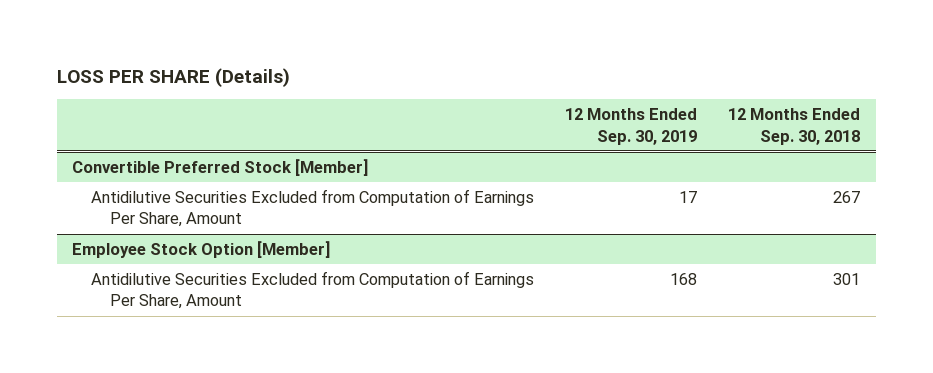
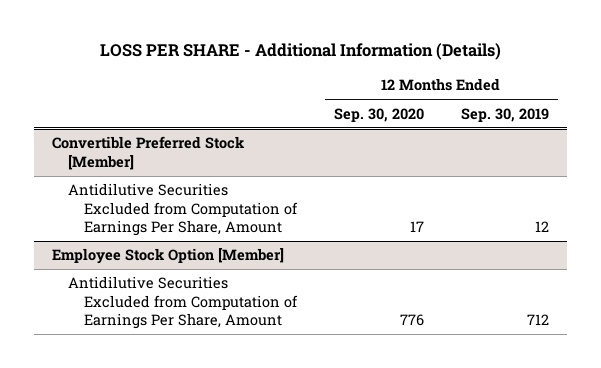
[56,67,290,87] LOSS PER SHARE (Details) -> [99,43,501,61] LOSS PER SHARE - Additional Information (Details)
[728,108,861,145] 12 Months Ended Sep. 30, 2018 -> none
none -> [334,107,425,122] Sep. 30, 2020
[679,191,698,204] 17 -> [534,220,549,232] 12
[670,273,698,286] 168 -> [526,313,549,325] 712

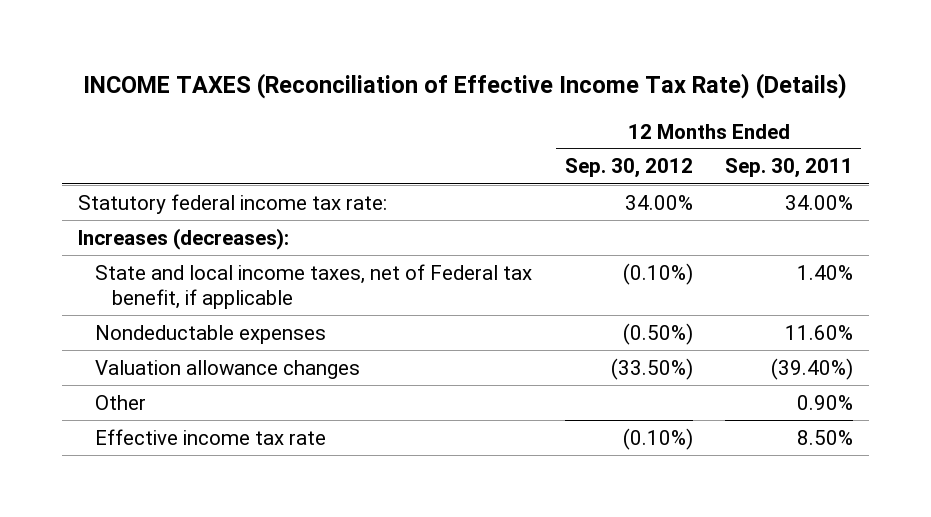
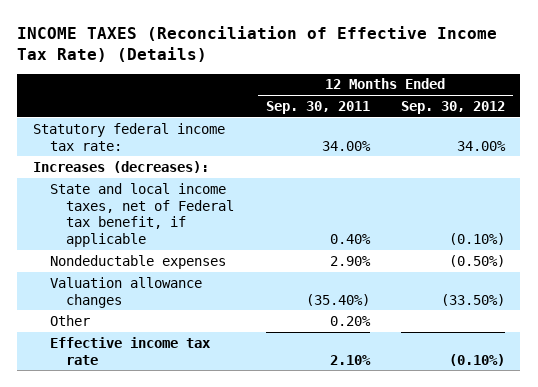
[797,264,854,280] 1.40% -> [329,234,371,245] 0.40%
[785,324,854,340] 11.60% -> [329,255,371,266] 2.90%
[771,357,854,380] (39.40%) -> [305,293,370,306] (35.40%)
[797,394,854,410] 0.90% -> [329,315,371,326] 0.20%
[797,429,854,445] 8.50% -> [329,354,371,365] 2.10%

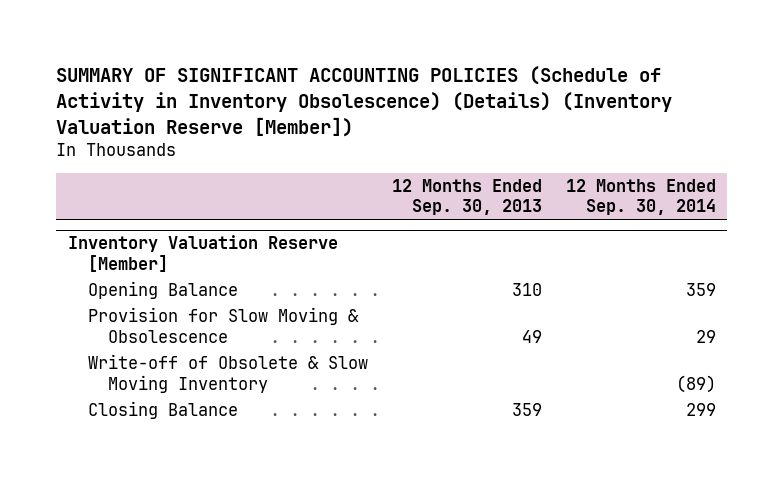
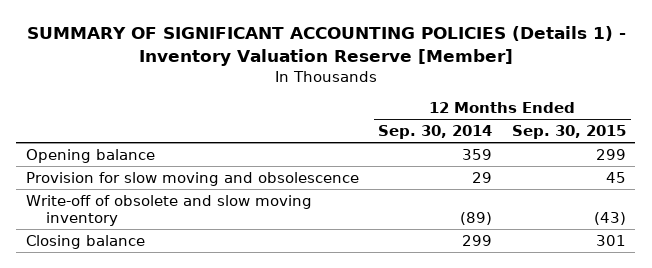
[56,65,673,137] SUMMARY OF SIGNIFICANT ACCOUNTING POLICIES (Schedule of Activity in Inventory Obsolescence) (Details) (Inventory Valuation Reserve [Member]) -> [26,26,626,67] SUMMARY OF SIGNIFICANT ACCOUNTING POLICIES (Details 1) - Inventory Valuation Reserve [Member]
[391,178,542,216] 12 Months Ended Sep. 30, 2013 -> none
none -> [511,125,626,140] Sep. 30, 2015
[67,235,338,273] Inventory Valuation Reserve [Member] -> none
[88,281,239,300] Opening Balance -> [26,148,156,163] Opening balance
[88,307,360,343] Provision for Slow Moving & Obsolescence -> [26,171,360,186] Provision for slow moving and obsolescence
[88,354,369,393] Write-off of Obsolete & Slow Moving Inventory -> [26,194,313,227] Write-off of obsolete and slow moving inventory
[88,401,239,420] Closing Balance -> [26,234,146,249] Closing balance

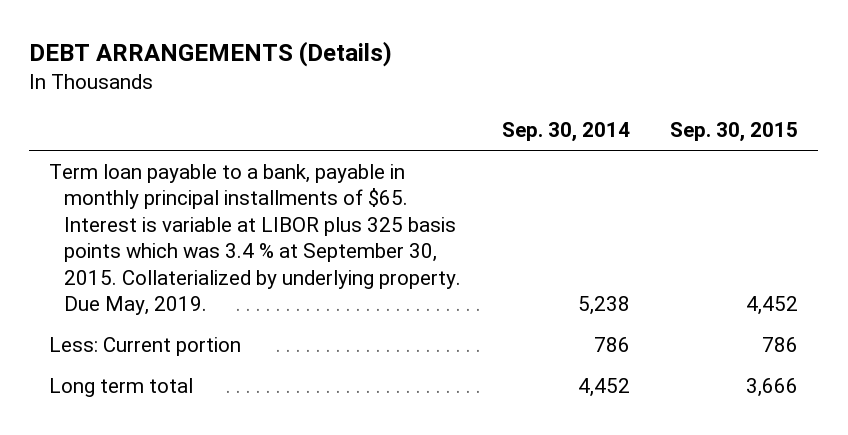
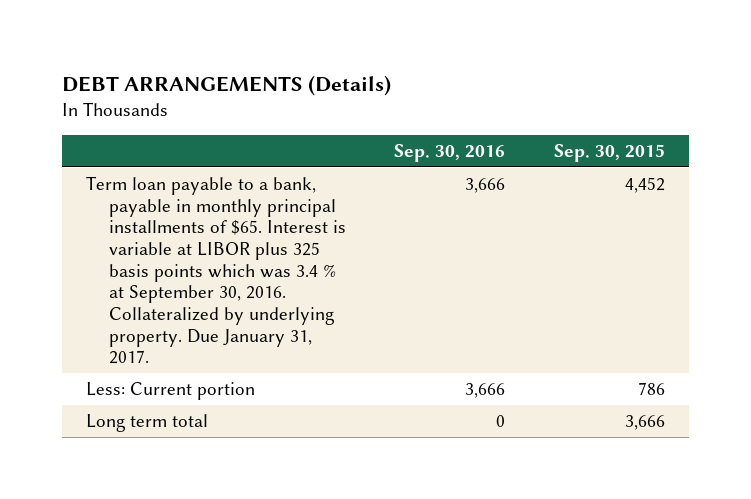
[501,122,630,143] Sep. 30, 2014 -> none
none -> [394,144,506,163] Sep. 30, 2016
[49,163,462,316] Term loan payable to a bank, payable in monthly principal installments of $65. Interest is variable at LIBOR plus 325 basis points which was 3.4 % at September 30, 2015. Collaterialized by underlying property. Due May, 2019. -> [86,175,346,365] Term loan payable to a bank, payable in monthly principal installments of $65. Interest is variable at LIBOR plus 325 basis points which was 3.4 % at September 30, 2016. Collateralized by underlying property. Due January 31, 2017.

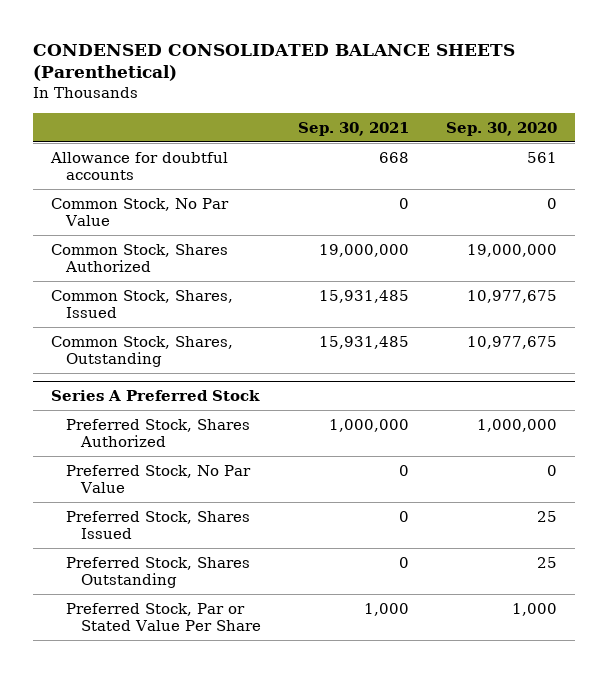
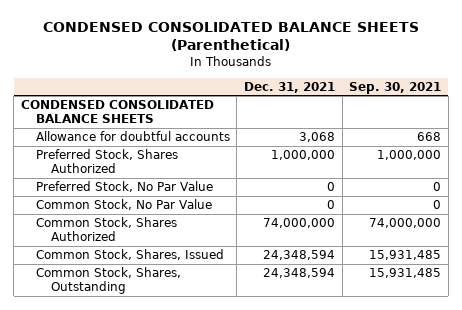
[445,121,557,136] Sep. 30, 2020 -> none
none -> [244,81,336,93] Dec. 31, 2021
none -> [21,100,215,124] CONDENSED CONSOLIDATED BALANCE SHEETS
none -> [35,149,178,174] Preferred Stock, Shares Authorized
none -> [35,181,213,193] Preferred Stock, No Par Value
[318,243,409,257] 19,000,000 -> [369,218,442,229] 74,000,000
[51,390,261,402] Series A Preferred Stock -> none
[65,418,250,448] Preferred Stock, Shares Authorized -> none
[65,464,251,494] Preferred Stock, No Par Value -> none
[65,510,250,540] Preferred Stock, Shares Issued -> none
[65,556,250,589] Preferred Stock, Shares Outstanding -> none
[65,602,261,632] Preferred Stock, Par or Stated Value Per Share -> none

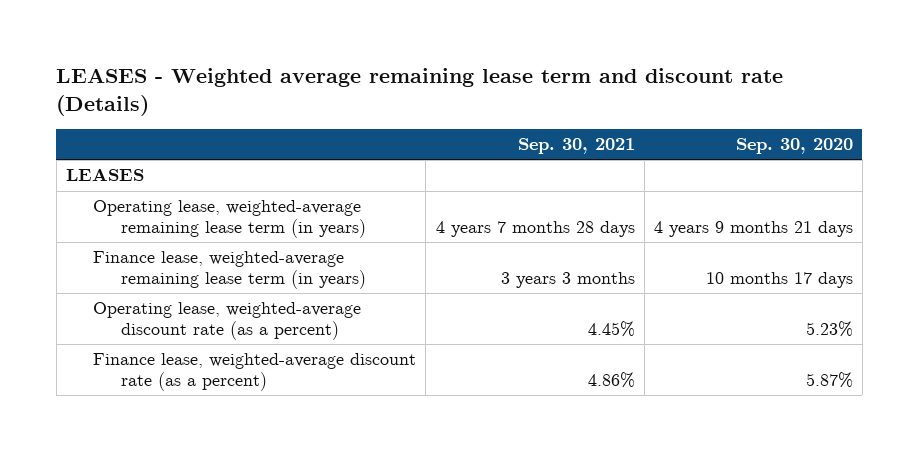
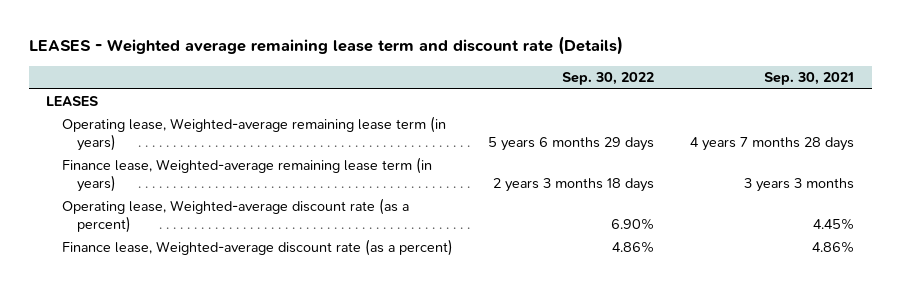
[735,138,853,155] Sep. 30, 2020 -> none
none -> [562,72,655,86] Sep. 30, 2022
[93,200,367,238] Operating lease, weighted-average remaining lease term (in years) -> [61,116,446,152] Operating lease, Weighted-average remaining lease term (in years)
[93,251,367,289] Finance lease, weighted-average remaining lease term (in years) -> [61,157,432,193] Finance lease, Weighted-average remaining lease term (in years)
[93,302,362,340] Operating lease, weighted-average discount rate (as a percent) -> [61,198,409,234] Operating lease, Weighted-average discount rate (as a percent)
[93,353,417,391] Finance lease, weighted-average discount rate (as a percent) -> [61,239,453,257] Finance lease, Weighted-average discount rate (as a percent)

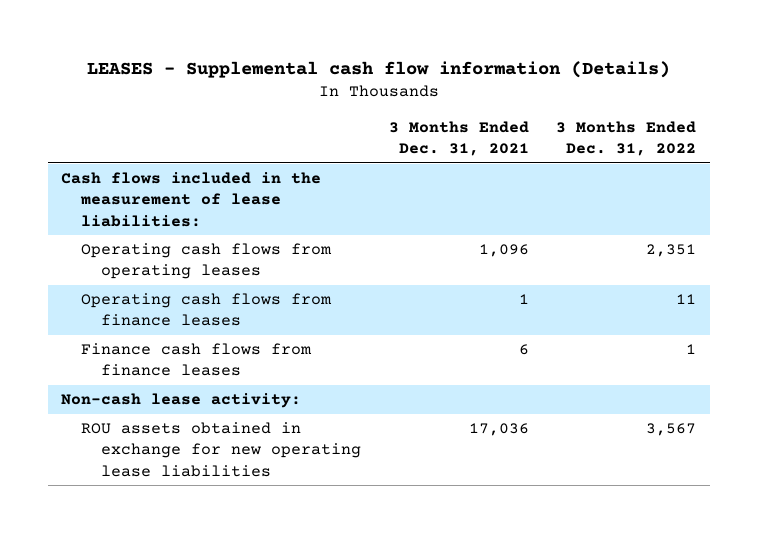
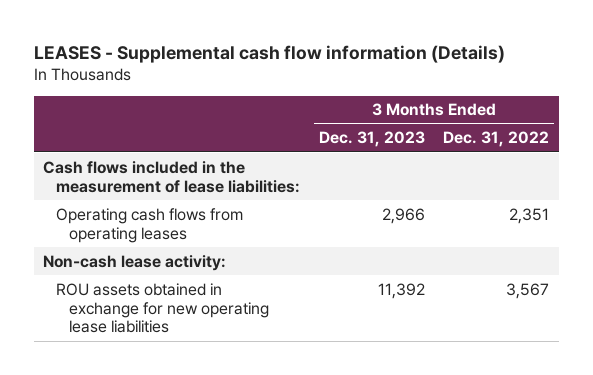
[388,121,529,157] 3 Months Ended Dec. 31, 2021 -> none
none -> [318,131,425,148] Dec. 31, 2023
[81,293,333,327] Operating cash flows from finance leases -> none
[81,343,313,377] Finance cash flows from finance leases -> none

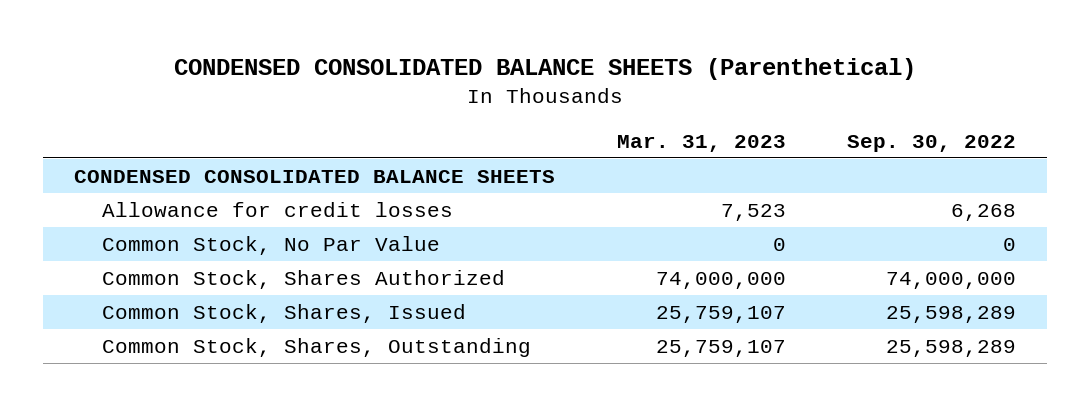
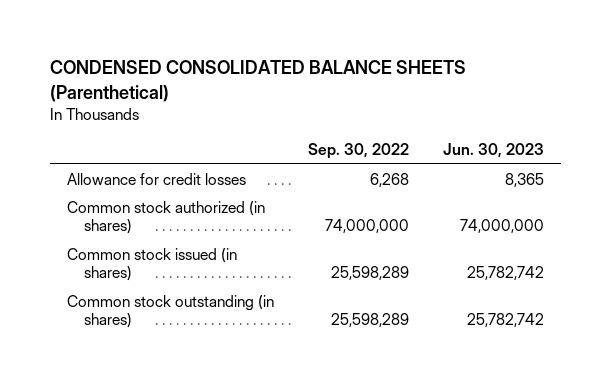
[616,134,786,152] Mar. 31, 2023 -> none
none -> [442,143,544,159] Jun. 30, 2023
[73,169,555,183] CONDENSED CONSOLIDATED BALANCE SHEETS -> none
[101,235,440,255] Common Stock, No Par Value -> none
[101,269,505,289] Common Stock, Shares Authorized -> [67,200,266,235] Common stock authorized (in shares)
[101,303,466,323] Common Stock, Shares, Issued -> [67,247,238,282] Common stock issued (in shares)
[101,337,531,357] Common Stock, Shares, Outstanding -> [67,294,275,329] Common stock outstanding (in shares)

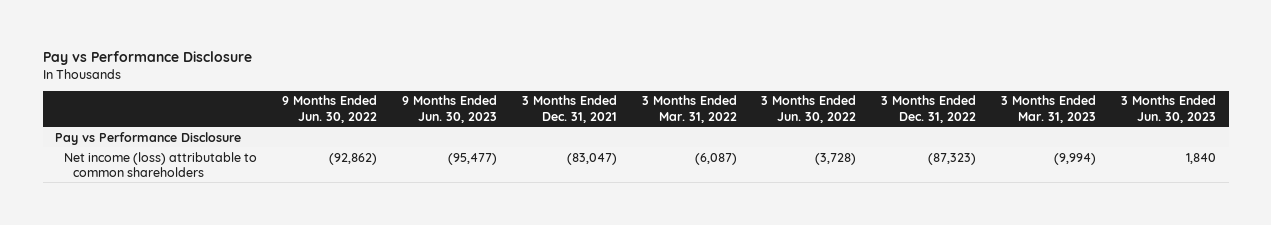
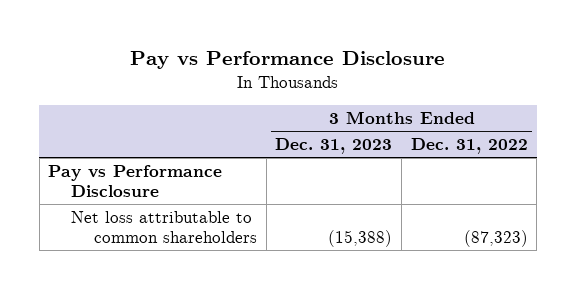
[281,95,377,123] 9 Months Ended Jun. 30, 2022 -> none
[401,95,497,123] 9 Months Ended Jun. 30, 2023 -> none
[521,95,617,123] 3 Months Ended Dec. 31, 2021 -> none
[641,95,737,123] 3 Months Ended Mar. 31, 2022 -> none
[761,95,857,123] 3 Months Ended Jun. 30, 2022 -> none
[1001,95,1097,123] 3 Months Ended Mar. 31, 2023 -> none
[1121,95,1217,123] 3 Months Ended Jun. 30, 2023 -> none
none -> [275,138,393,155] Dec. 31, 2023
[63,151,257,177] Net income (loss) attributable to common shareholders -> [71,210,257,243] Net loss attributable to common shareholders

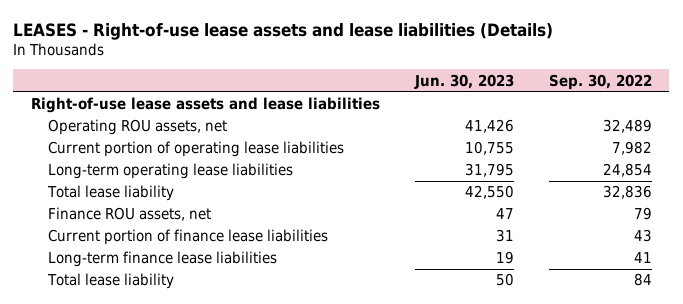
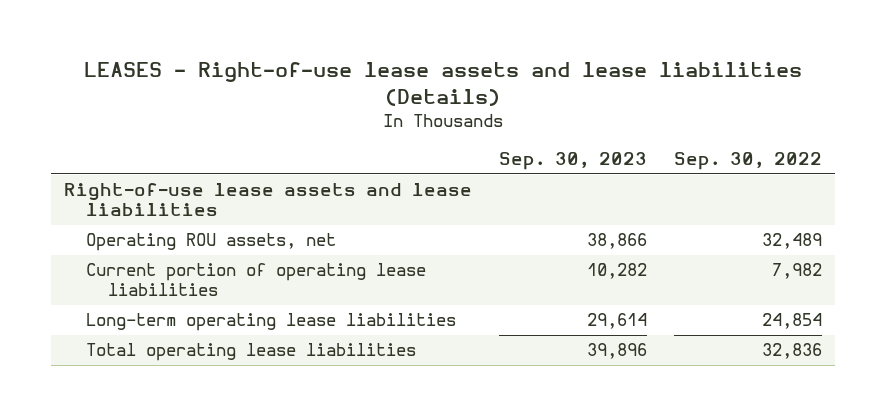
[413,73,514,89] Jun. 30, 2023 -> none
none -> [499,152,648,171] Sep. 30, 2023
[48,207,212,222] Finance ROU assets, net -> none
[48,229,329,246] Current portion of finance lease liabilities -> none
[48,251,278,268] Long-term finance lease liabilities -> none
[47,273,175,290] Total lease liability -> none
[47,185,175,202] Total lease liability -> [86,343,417,362] Total operating lease liabilities

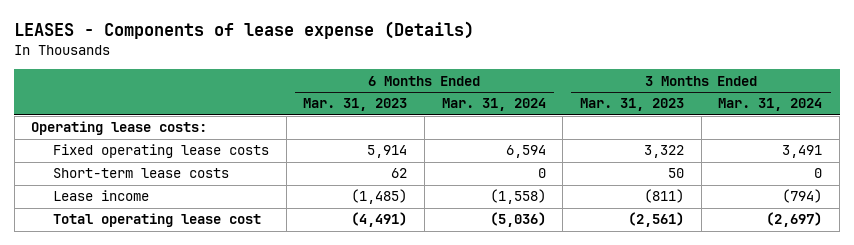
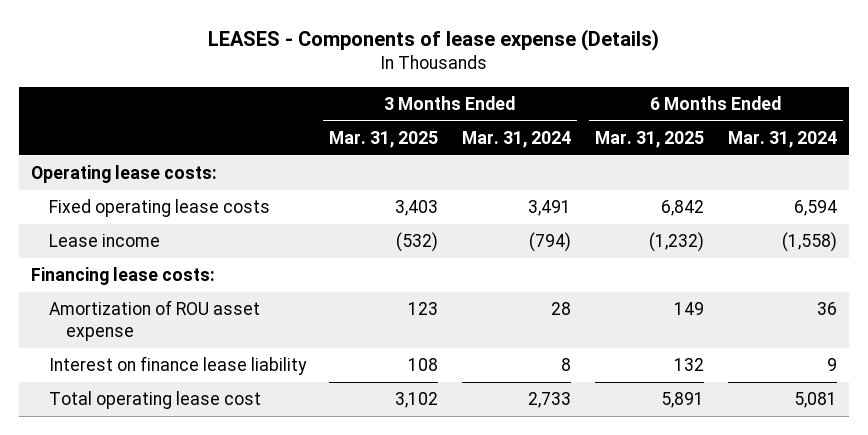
[303,98,408,112] Mar. 31, 2023 -> none
[580,98,685,112] Mar. 31, 2023 -> none
none -> [329,130,439,148] Mar. 31, 2025
none -> [595,130,705,148] Mar. 31, 2025
[52,168,229,179] Short-term lease costs -> none
none -> [31,267,216,286] Financing lease costs:
none -> [48,300,260,342] Amortization of ROU asset expense
none -> [48,356,307,376] Interest on finance lease liability
[489,212,546,228] (5,036) -> [793,392,837,409] 5,081
[766,212,823,228] (2,697) -> [528,392,572,409] 2,733

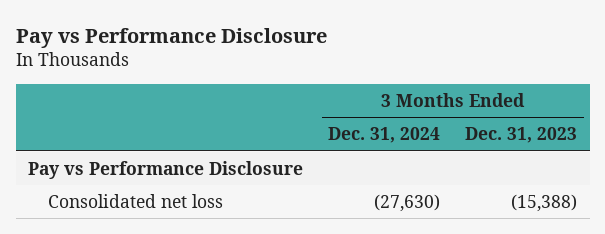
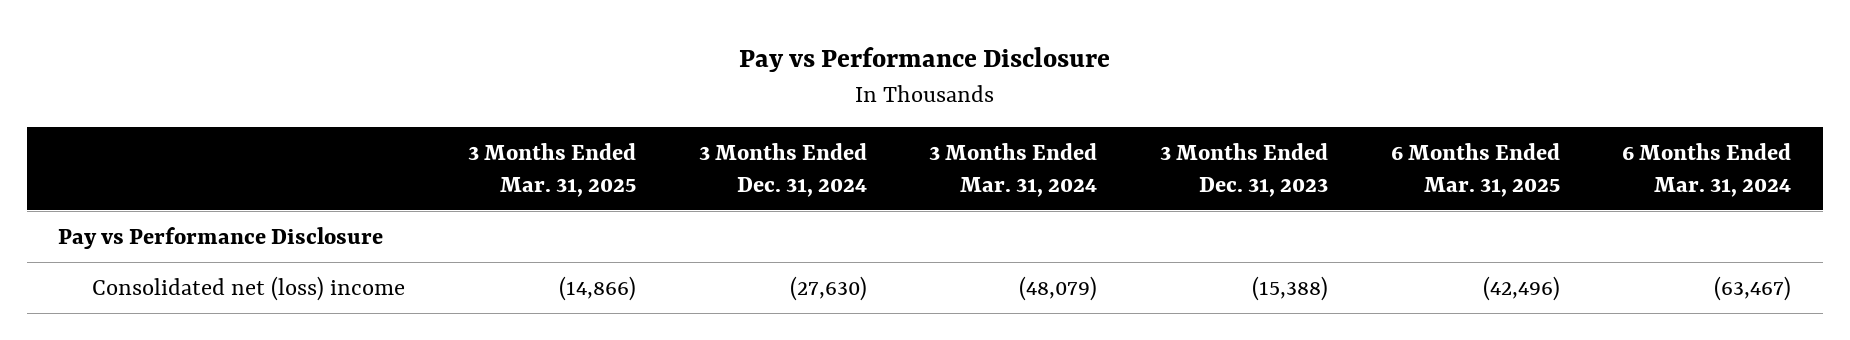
none -> [467,143,636,197] 3 Months Ended Mar. 31, 2025
none -> [929,143,1098,197] 3 Months Ended Mar. 31, 2024
none -> [1390,143,1560,197] 6 Months Ended Mar. 31, 2025
none -> [1622,143,1792,197] 6 Months Ended Mar. 31, 2024
[48,194,224,209] Consolidated net loss -> [92,275,406,301] Consolidated net (loss) income

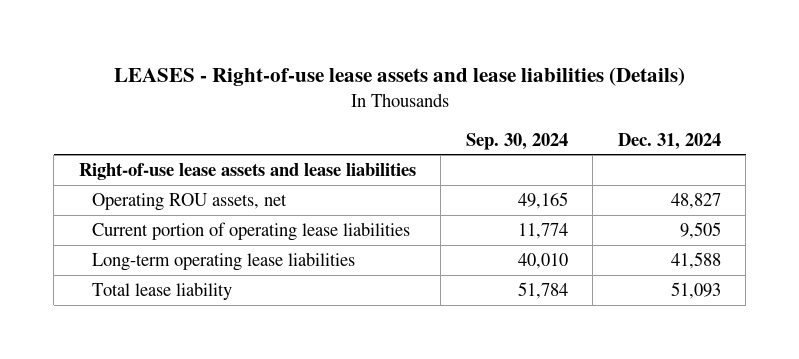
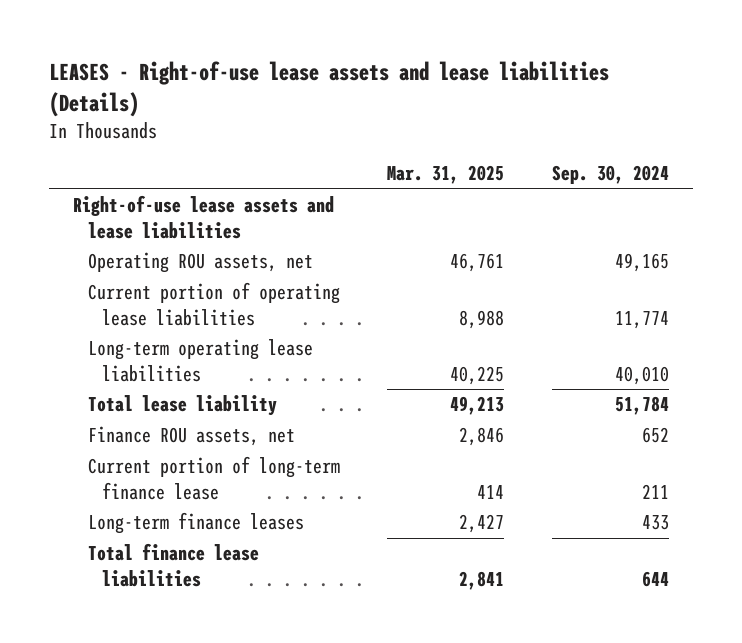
[617,132,721,150] Dec. 31, 2024 -> none
none -> [387,165,505,185] Mar. 31, 2025
none -> [87,426,295,447] Finance ROU assets, net
none -> [87,456,340,500] Current portion of long-term finance lease
none -> [87,512,304,535] Long-term finance leases
none -> [87,543,259,587] Total finance lease liabilities

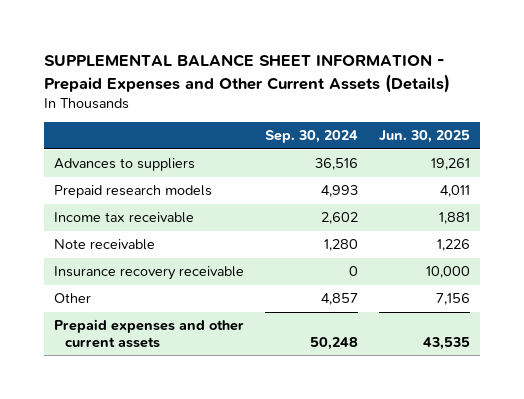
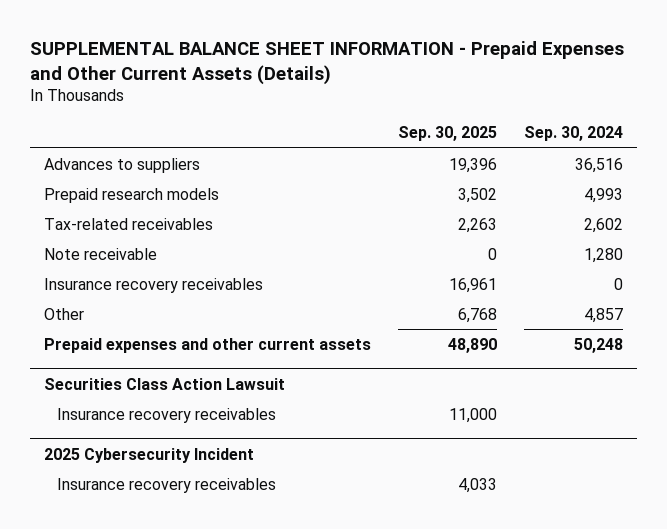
[378,130,470,144] Jun. 30, 2025 -> none
none -> [398,126,498,142] Sep. 30, 2025
[54,212,195,224] Income tax receivable -> [43,217,213,230] Tax-related receivables
[54,266,245,281] Insurance recovery receivable -> [43,277,263,293] Insurance recovery receivables
none -> [43,377,285,390] Securities Class Action Lawsuit
none -> [56,407,276,423] Insurance recovery receivables
none -> [43,447,254,463] 2025 Cybersecurity Incident
none -> [56,477,276,493] Insurance recovery receivables

